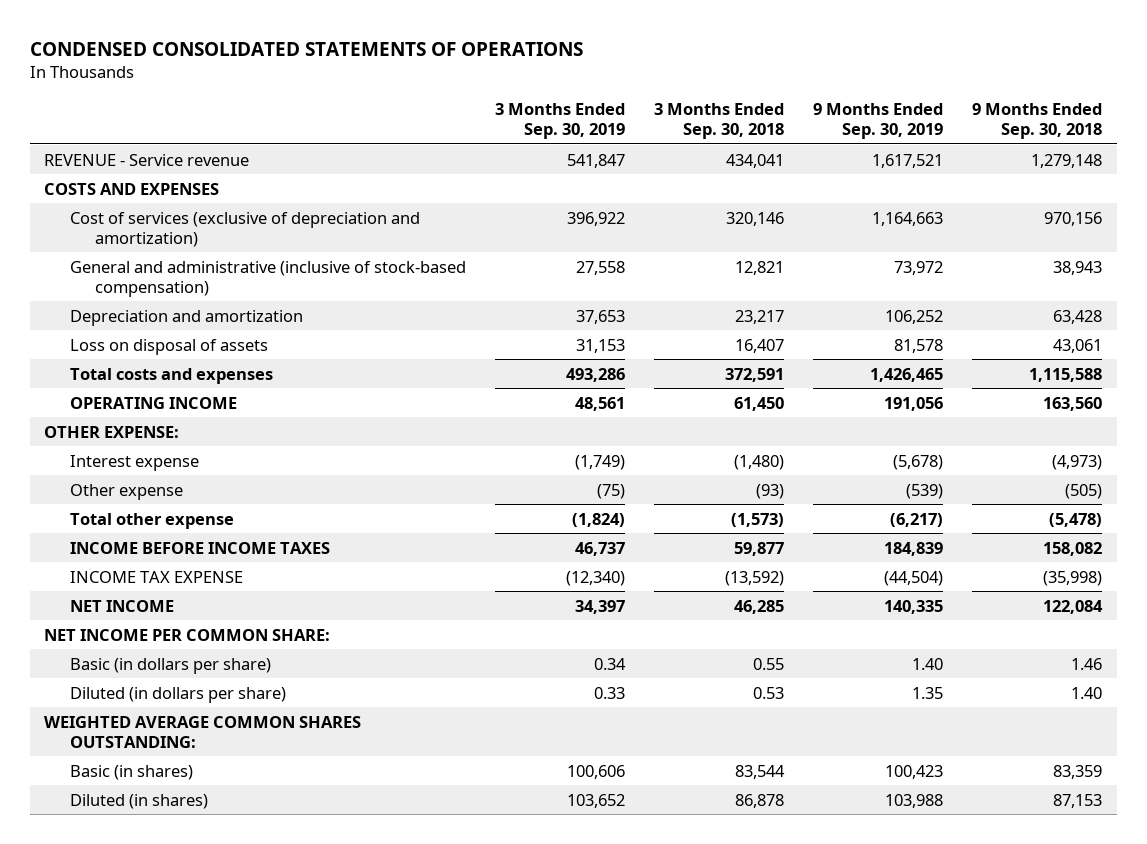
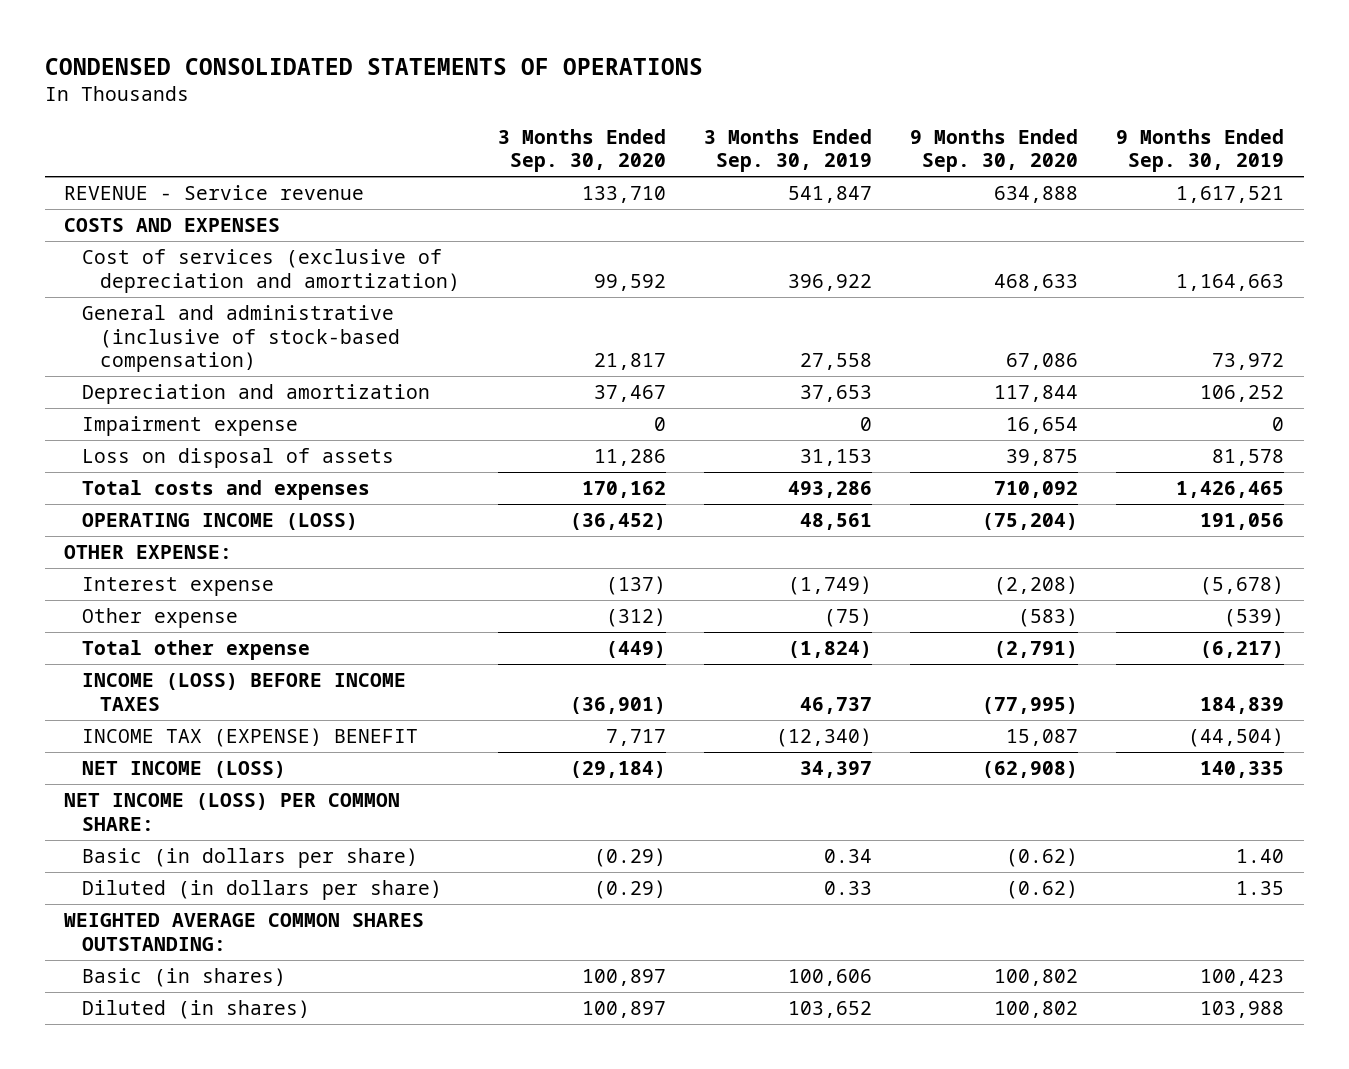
[653,103,784,140] 3 Months Ended Sep. 30, 2018 -> none
[972,103,1103,140] 9 Months Ended Sep. 30, 2018 -> none
none -> [498,128,667,173] 3 Months Ended Sep. 30, 2020
none -> [910,128,1079,173] 9 Months Ended Sep. 30, 2020
none -> [82,416,299,437] Impairment expense
[69,396,237,409] OPERATING INCOME -> [82,513,359,531] OPERATING INCOME (LOSS)
[69,541,330,554] INCOME BEFORE INCOME TAXES -> [82,673,407,711] INCOME (LOSS) BEFORE INCOME TAXES
[69,570,243,583] INCOME TAX EXPENSE -> [82,728,419,748] INCOME TAX (EXPENSE) BENEFIT
[69,599,174,612] NET INCOME -> [82,761,287,779] NET INCOME (LOSS)
[44,628,331,641] NET INCOME PER COMMON SHARE: -> [64,793,401,831] NET INCOME (LOSS) PER COMMON SHARE:

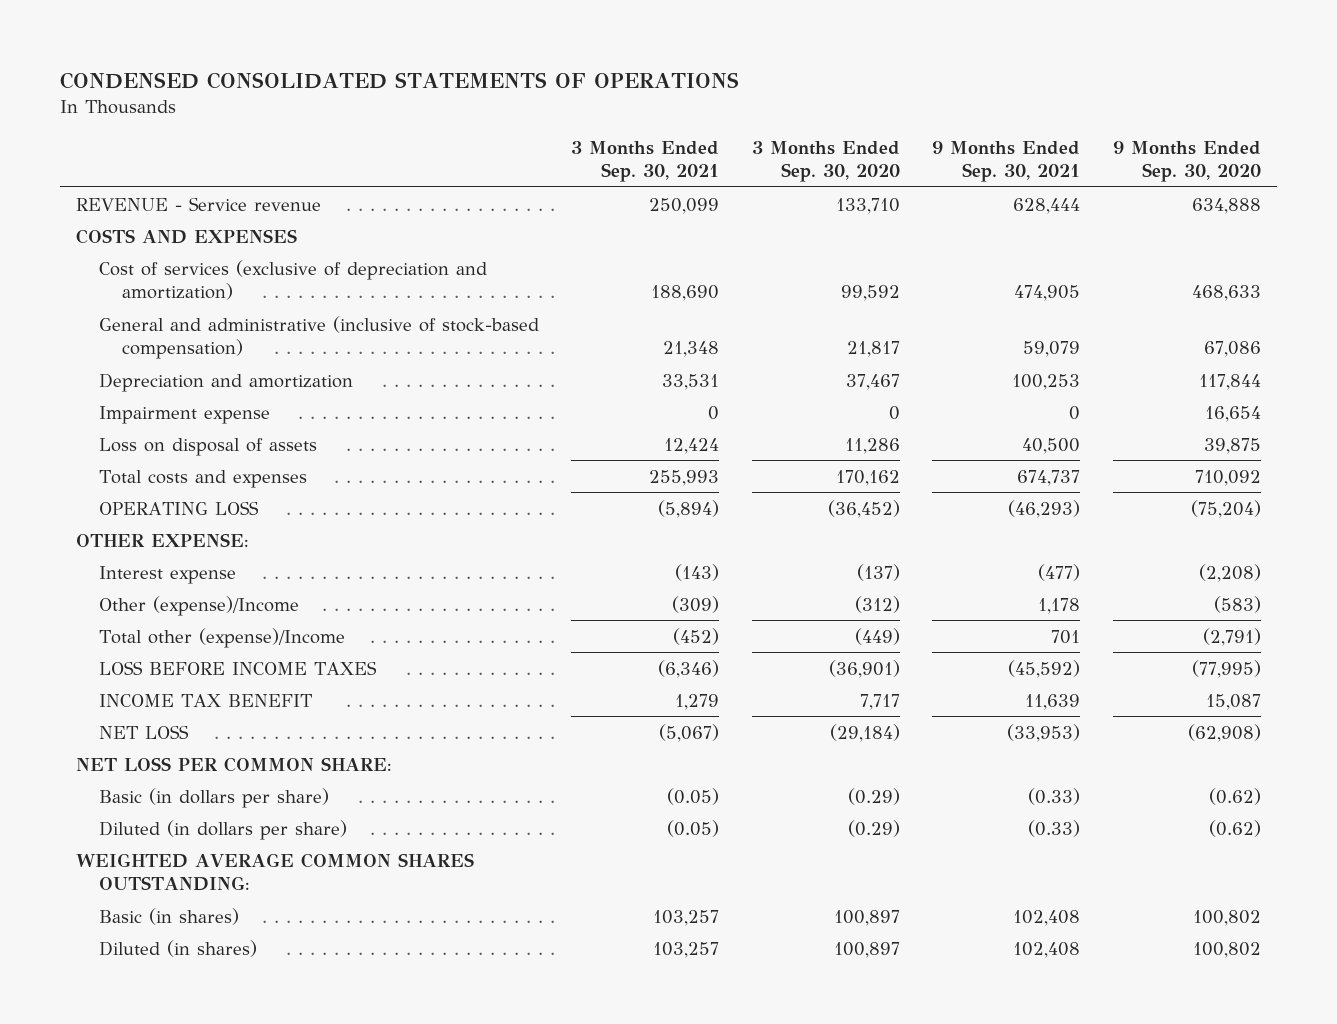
[704,128,873,173] 3 Months Ended Sep. 30, 2019 -> none
[1116,128,1285,173] 9 Months Ended Sep. 30, 2019 -> none
none -> [571,140,720,182] 3 Months Ended Sep. 30, 2021
none -> [932,140,1081,182] 9 Months Ended Sep. 30, 2021
[82,513,359,531] OPERATING INCOME (LOSS) -> [98,500,259,515] OPERATING LOSS
[82,608,239,629] Other expense -> [98,595,299,616] Other (expense)/Income
[82,640,311,661] Total other expense -> [98,627,345,648] Total other (expense)/Income
[82,673,407,711] INCOME (LOSS) BEFORE INCOME TAXES -> [98,660,377,675] LOSS BEFORE INCOME TAXES
[82,728,419,748] INCOME TAX (EXPENSE) BENEFIT -> [98,693,312,707] INCOME TAX BENEFIT
[82,761,287,779] NET INCOME (LOSS) -> [98,724,189,739] NET LOSS
[64,793,401,831] NET INCOME (LOSS) PER COMMON SHARE: -> [75,756,392,772] NET LOSS PER COMMON SHARE:

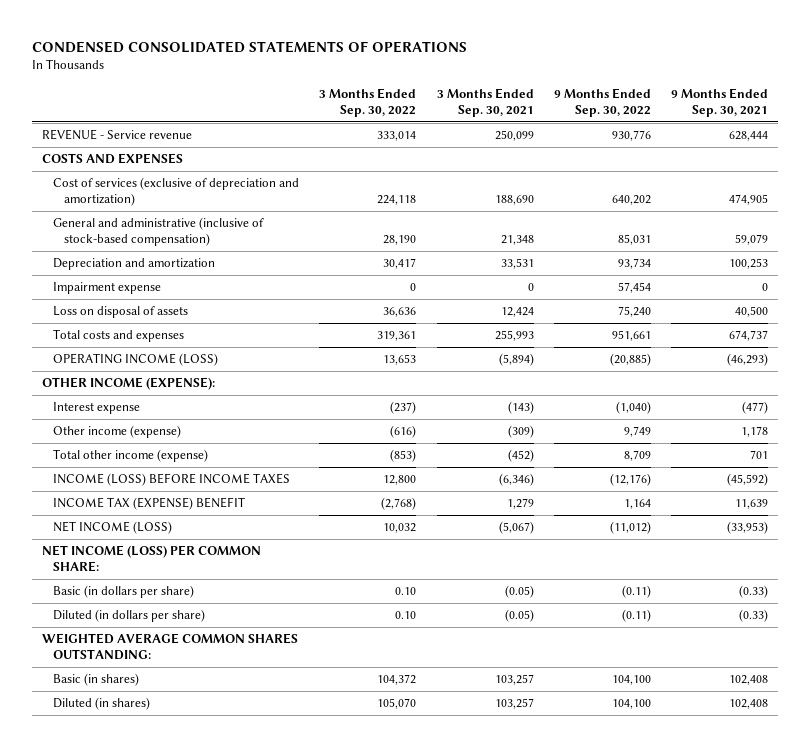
[751,140,900,182] 3 Months Ended Sep. 30, 2020 -> none
[1112,140,1261,182] 9 Months Ended Sep. 30, 2020 -> none
none -> [319,87,417,117] 3 Months Ended Sep. 30, 2022
none -> [553,87,651,117] 9 Months Ended Sep. 30, 2022
[98,500,259,515] OPERATING LOSS -> [53,353,219,367] OPERATING INCOME (LOSS)
[75,532,249,547] OTHER EXPENSE: -> [41,377,215,391] OTHER INCOME (EXPENSE):
[98,595,299,616] Other (expense)/Income -> [53,425,182,439] Other income (expense)
[98,627,345,648] Total other (expense)/Income -> [53,449,209,463] Total other income (expense)
[98,660,377,675] LOSS BEFORE INCOME TAXES -> [53,473,291,487] INCOME (LOSS) BEFORE INCOME TAXES
[98,693,312,707] INCOME TAX BENEFIT -> [53,497,246,511] INCOME TAX (EXPENSE) BENEFIT
[98,724,189,739] NET LOSS -> [53,521,173,535] NET INCOME (LOSS)
[75,756,392,772] NET LOSS PER COMMON SHARE: -> [41,545,261,573] NET INCOME (LOSS) PER COMMON SHARE:

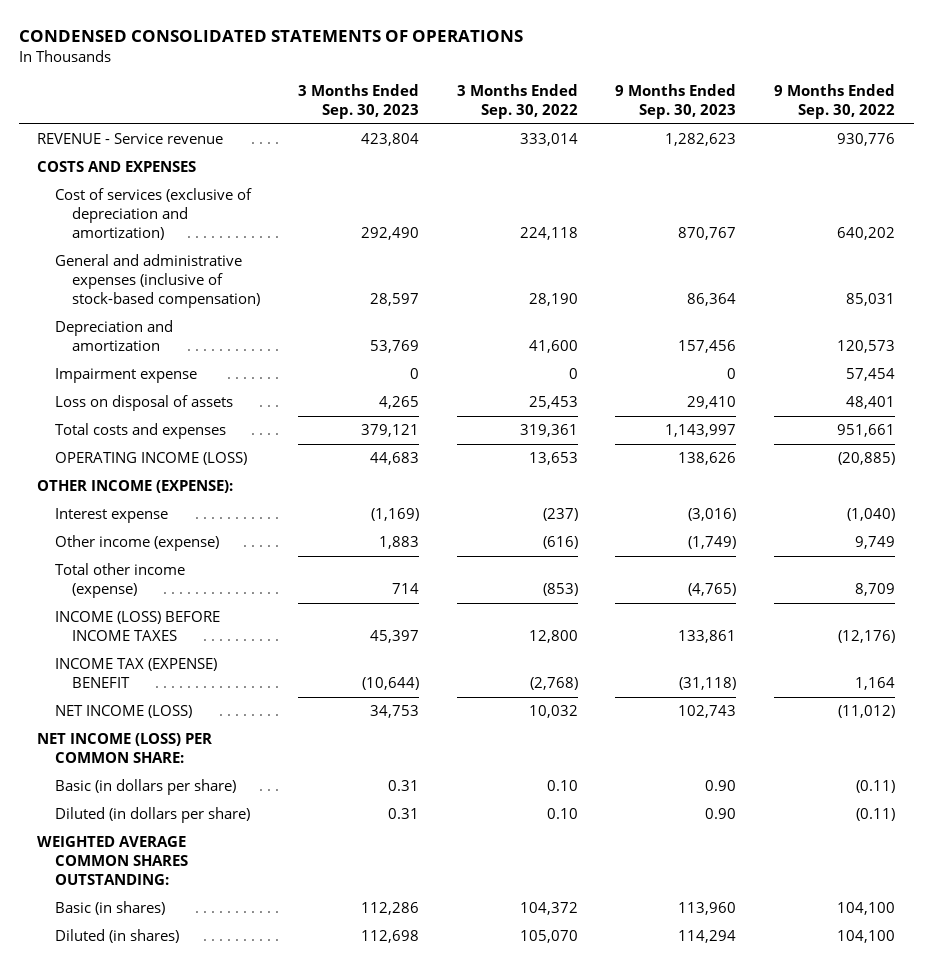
[436,87,534,117] 3 Months Ended Sep. 30, 2021 -> none
[670,87,768,117] 9 Months Ended Sep. 30, 2021 -> none
none -> [298,84,420,120] 3 Months Ended Sep. 30, 2023
none -> [615,84,737,120] 9 Months Ended Sep. 30, 2023
[53,217,265,247] General and administrative (inclusive of stock-based compensation) -> [54,254,261,309] General and administrative expenses (inclusive of stock-based compensation)
[383,258,417,270] 30,417 -> [528,340,578,354] 41,600
[617,258,651,270] 93,734 -> [836,340,895,354] 120,573
[383,307,417,318] 36,636 -> [528,396,578,410] 25,453
[617,306,651,318] 75,240 -> [845,396,895,410] 48,401

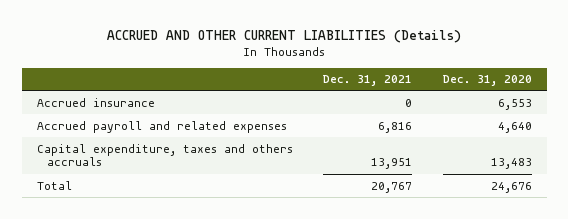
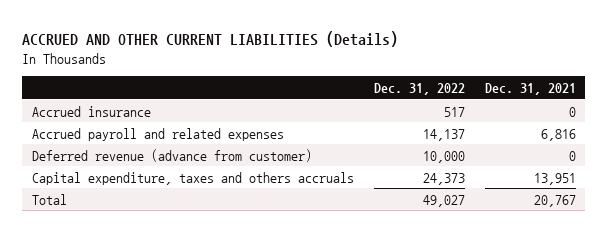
[442,75,532,87] Dec. 31, 2020 -> none
none -> [373,83,465,96] Dec. 31, 2022
none -> [32,148,313,162] Deferred revenue (advance from customer)

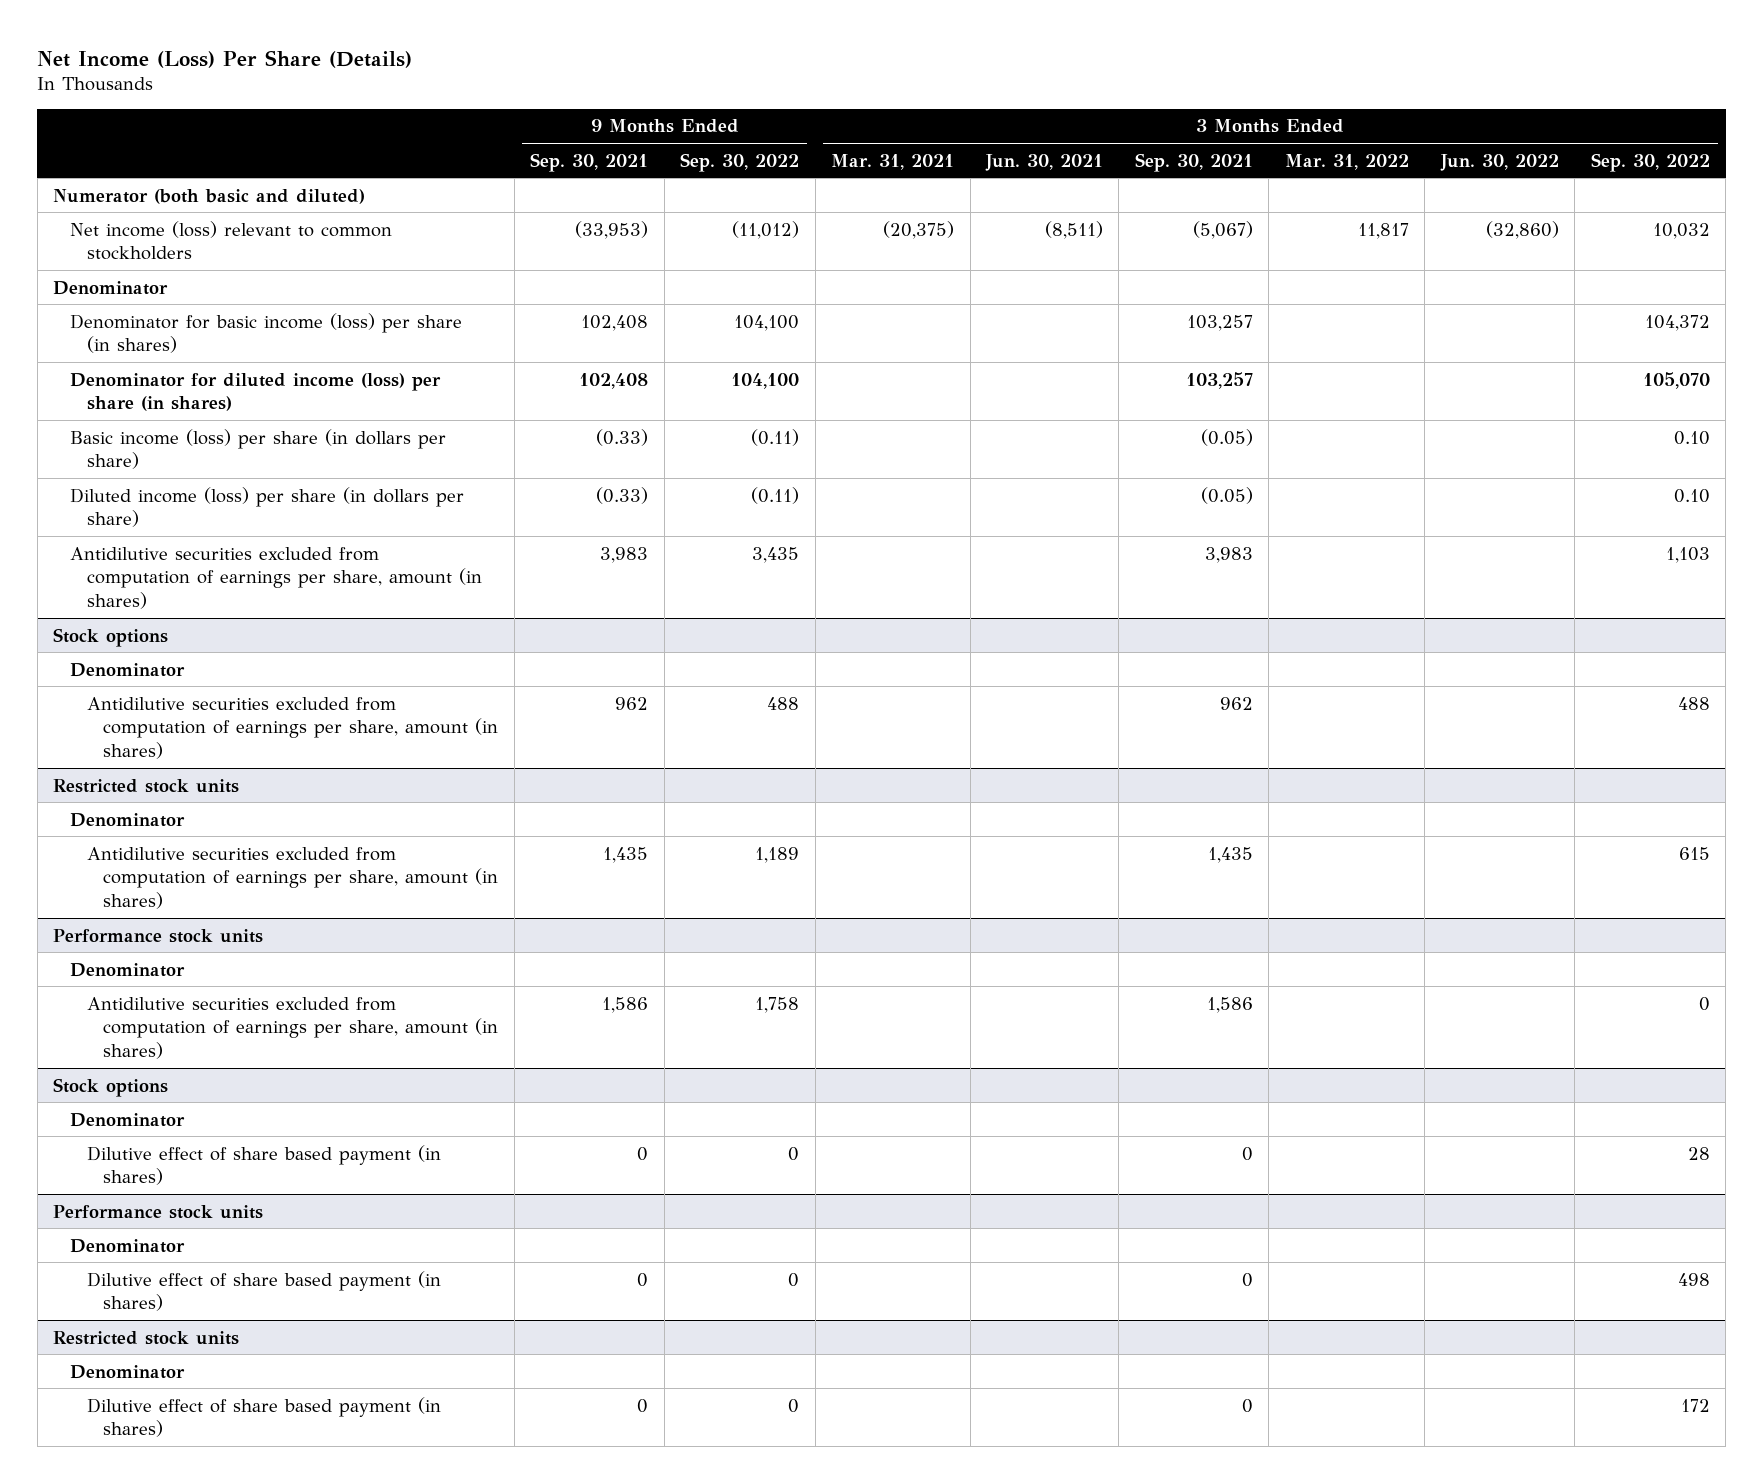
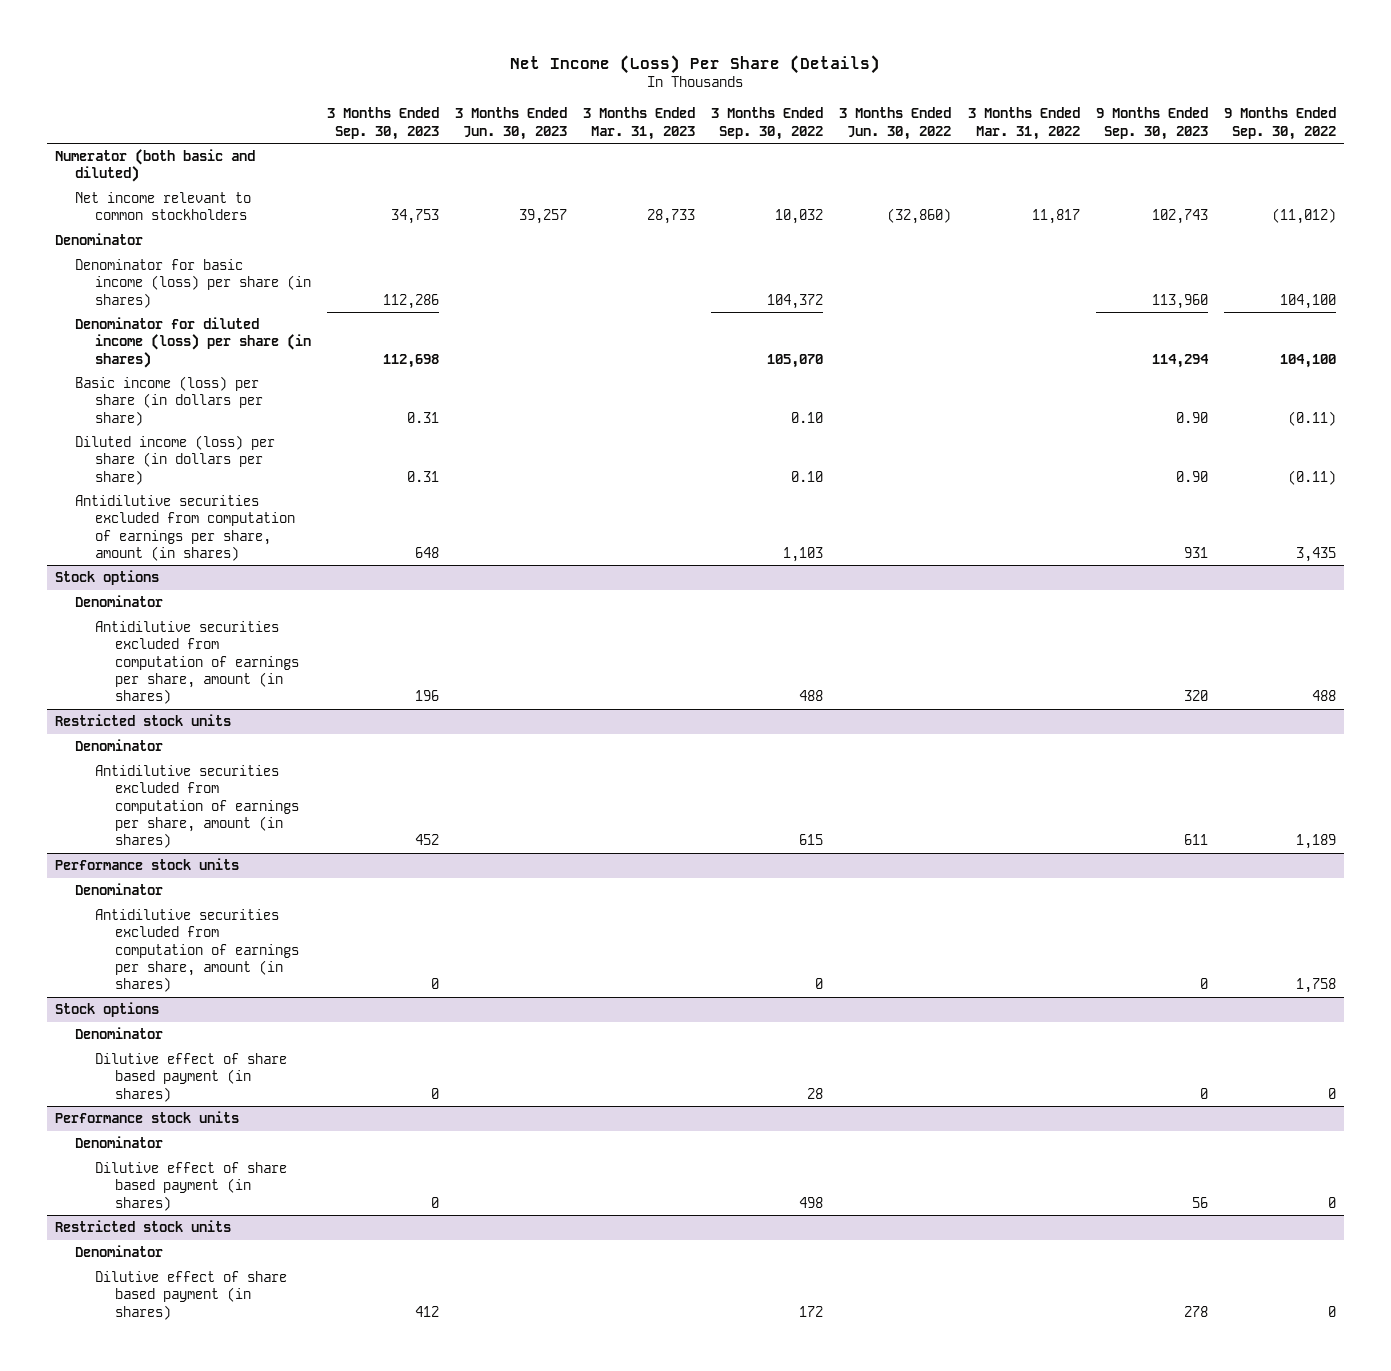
[530,152,649,172] Sep. 30, 2021 -> none
[831,153,955,170] Mar. 31, 2021 -> none
[985,153,1104,171] Jun. 30, 2021 -> none
[1134,152,1253,172] Sep. 30, 2021 -> none
none -> [327,107,440,140] 3 Months Ended Sep. 30, 2023
none -> [455,107,568,140] 3 Months Ended Jun. 30, 2023
none -> [583,107,696,140] 3 Months Ended Mar. 31, 2023
none -> [1095,107,1208,140] 9 Months Ended Sep. 30, 2023
[69,220,392,261] Net income (loss) relevant to common stockholders -> [75,192,252,221] Net income relevant to common stockholders

